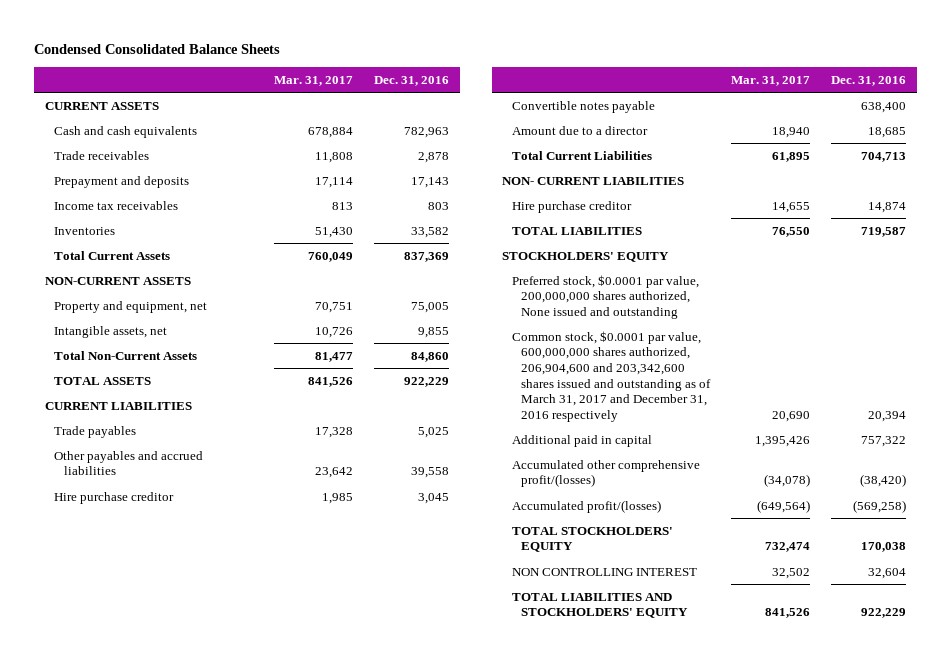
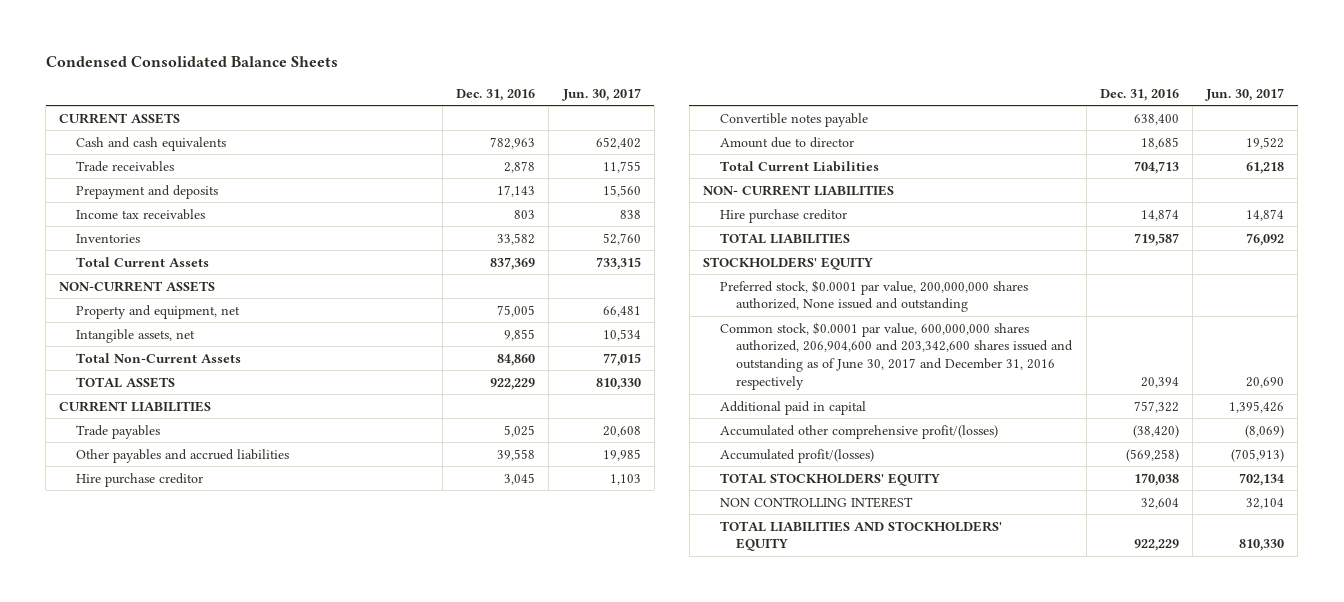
[273,75,353,86] Mar. 31, 2017 -> none
none -> [561,87,641,101] Jun. 30, 2017
[511,125,648,135] Amount due to a director -> [719,136,854,148] Amount due to director
[511,330,712,422] Common stock, $0.0001 par value, 600,000,000 shares authorized, 206,904,600 and 203,342,600 shares issued and outstanding as of March 31, 2017 and December 31, 2016 respectively -> [719,321,1074,391] Common stock, $0.0001 par value, 600,000,000 shares authorized, 206,904,600 and 203,342,600 shares issued and outstanding as of June 30, 2017 and December 31, 2016 respectively

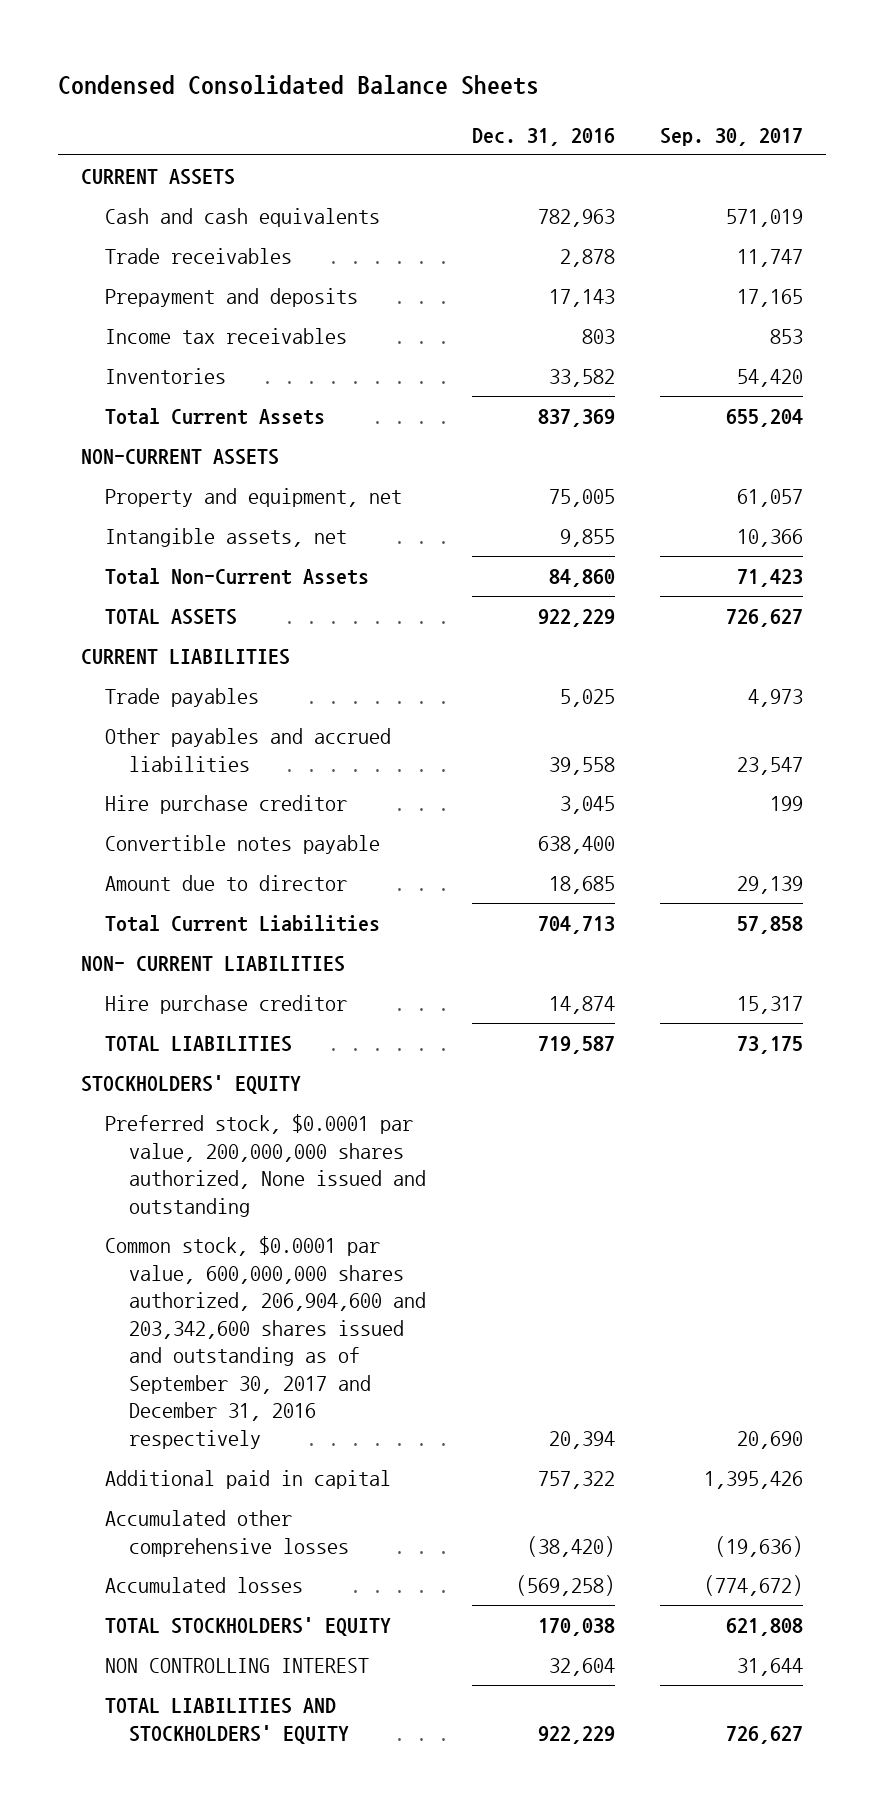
[561,87,641,101] Jun. 30, 2017 -> none
none -> [660,128,804,147] Sep. 30, 2017
[719,321,1074,391] Common stock, $0.0001 par value, 600,000,000 shares authorized, 206,904,600 and 203,342,600 shares issued and outstanding as of June 30, 2017 and December 31, 2016 respectively -> [105,1235,426,1449] Common stock, $0.0001 par value, 600,000,000 shares authorized, 206,904,600 and 203,342,600 shares issued and outstanding as of September 30, 2017 and December 31, 2016 respectively
[719,424,998,439] Accumulated other comprehensive profit/(losses) -> [105,1509,349,1557] Accumulated other comprehensive losses
[719,448,874,463] Accumulated profit/(losses) -> [105,1576,304,1593] Accumulated losses

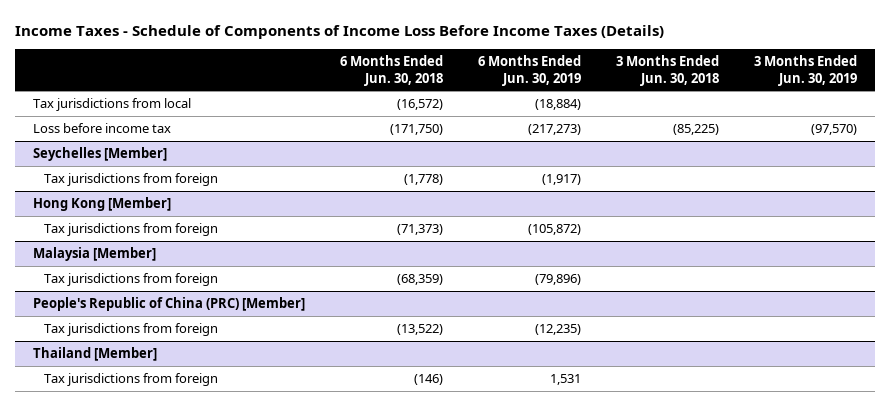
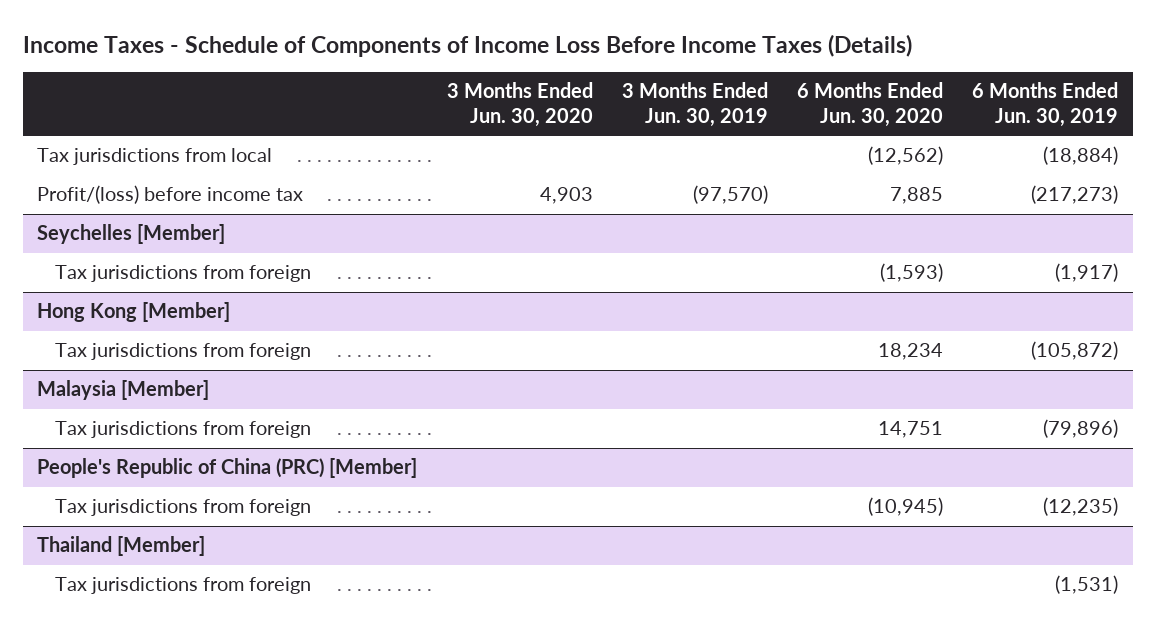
[339,54,443,86] 6 Months Ended Jun. 30, 2018 -> none
[616,54,720,86] 3 Months Ended Jun. 30, 2018 -> none
none -> [446,82,593,127] 3 Months Ended Jun. 30, 2020
none -> [797,82,944,127] 6 Months Ended Jun. 30, 2020
[32,123,171,134] Loss before income tax -> [37,185,304,205] Profit/(loss) before income tax
[549,374,581,386] 1,531 -> [1055,575,1119,595] (1,531)

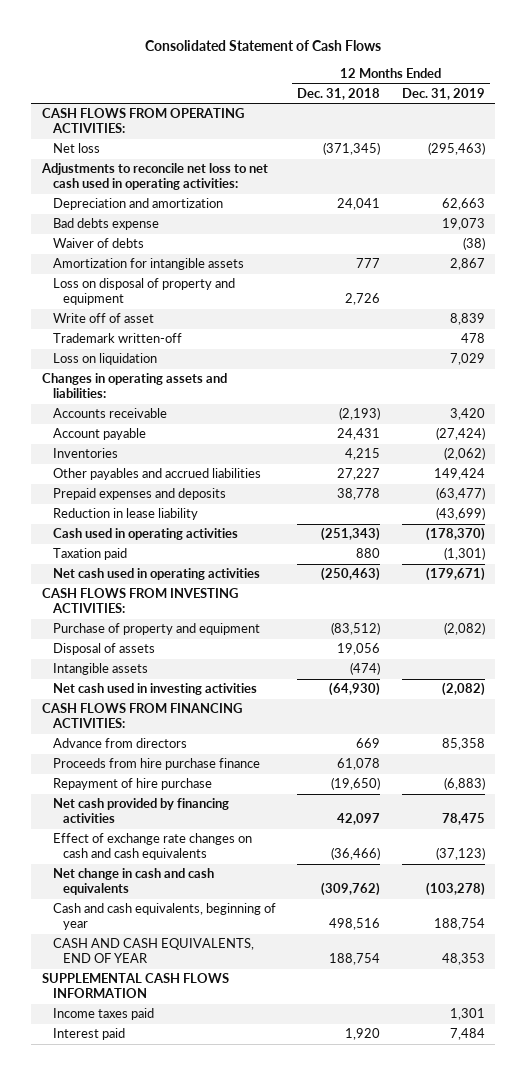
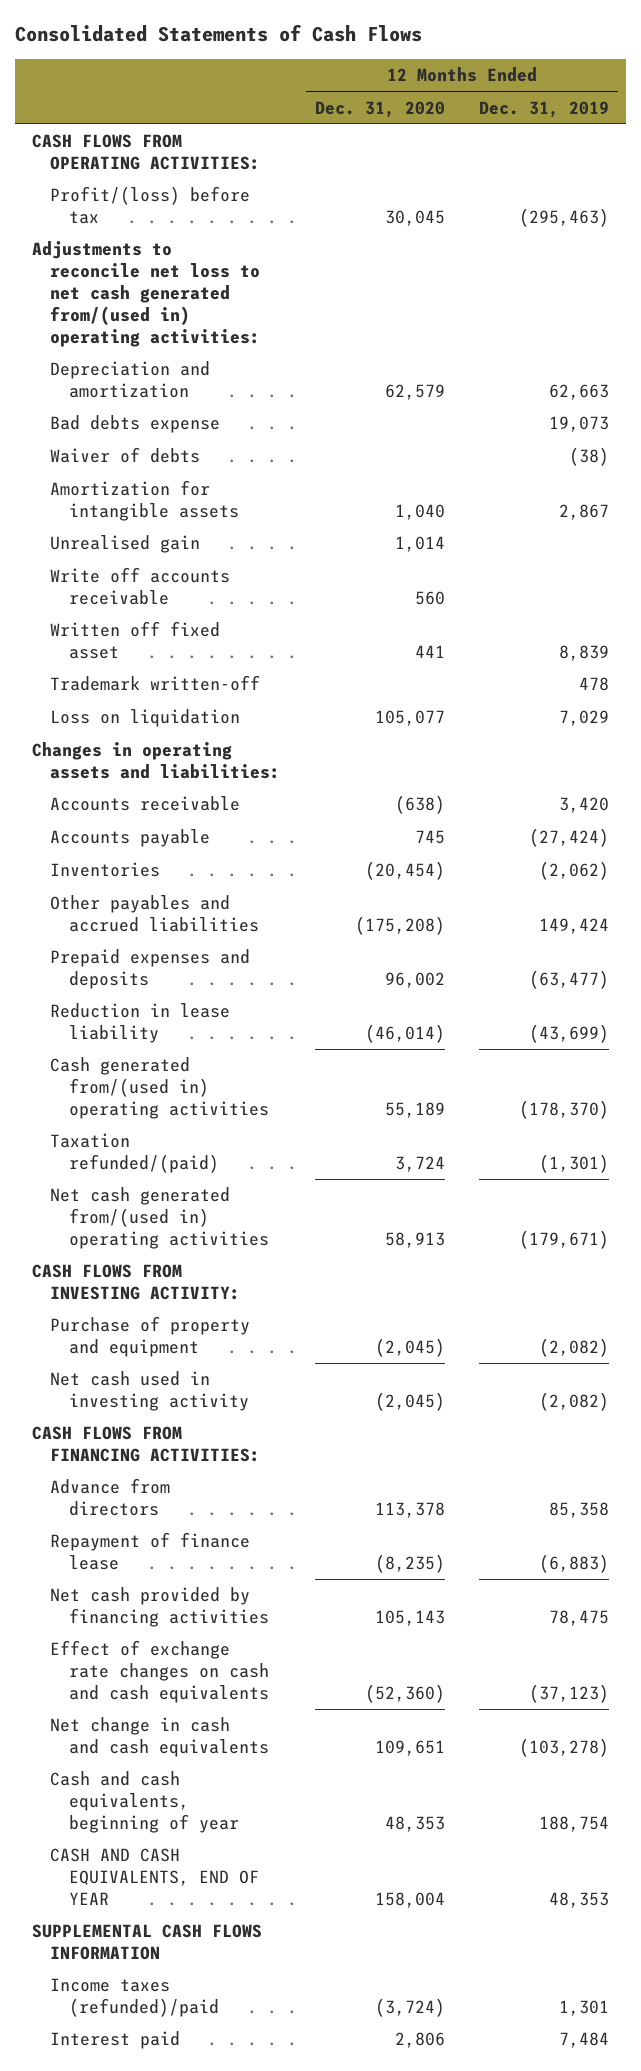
[145,39,382,51] Consolidated Statement of Cash Flows -> [14,24,422,43] Consolidated Statements of Cash Flows
[297,87,381,100] Dec. 31, 2018 -> none
none -> [314,100,445,118] Dec. 31, 2020
[52,143,100,154] Net loss -> [50,186,251,225] Profit/(loss) before tax
[41,163,269,191] Adjustments to reconcile net loss to net cash used in operating activities: -> [31,241,261,347] Adjustments to reconcile net loss to net cash generated from/(used in) operating activities:
[52,278,235,306] Loss on disposal of property and equipment -> none
none -> [50,535,201,554] Unrealised gain
none -> [50,567,231,606] Write off accounts receivable
[52,313,154,324] Write off of asset -> [50,621,221,660] Written off fixed asset
[52,428,146,441] Account payable -> [50,829,211,848] Accounts payable
[52,528,238,541] Cash used in operating activities -> [50,1057,269,1119] Cash generated from/(used in) operating activities
[52,548,127,561] Taxation paid -> [50,1133,219,1174] Taxation refunded/(paid)
[52,568,260,581] Net cash used in operating activities -> [50,1187,269,1249] Net cash generated from/(used in) operating activities
[42,588,239,614] CASH FLOWS FROM INVESTING ACTIVITIES: -> [31,1264,241,1301] CASH FLOWS FROM INVESTING ACTIVITY:
[52,643,155,656] Disposal of assets -> none
[52,663,148,676] Intangible assets -> none
[52,683,257,696] Net cash used in investing activities -> [50,1371,249,1412] Net cash used in investing activity
[52,758,260,771] Proceeds from hire purchase finance -> none
[52,778,212,791] Repayment of hire purchase -> [50,1532,251,1571] Repayment of finance lease
[52,1008,154,1021] Income taxes paid -> [50,1978,219,2018] Income taxes (refunded)/paid

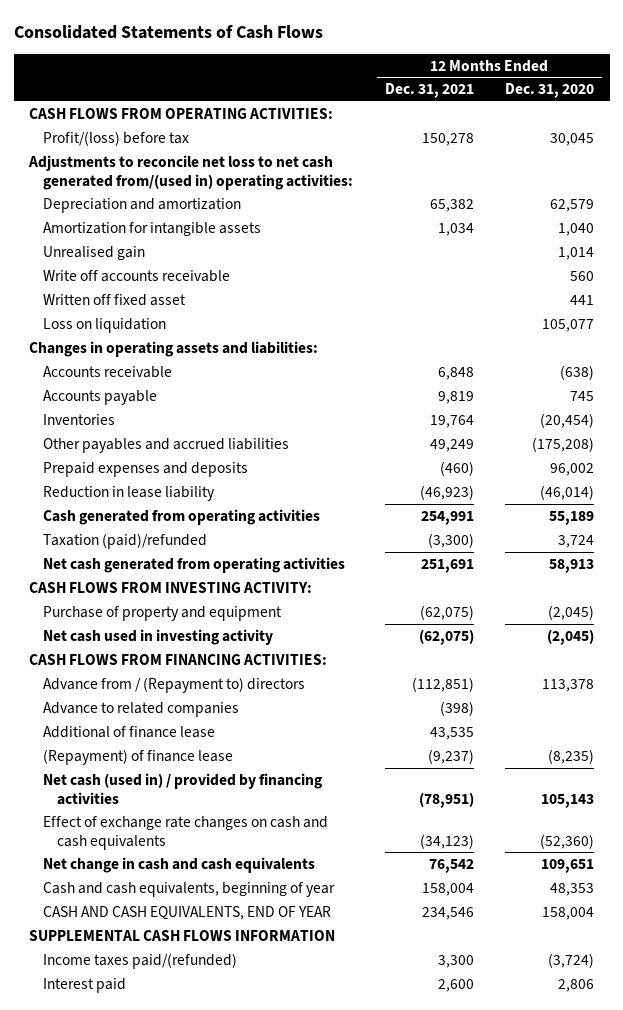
[479,100,610,118] Dec. 31, 2019 -> none
none -> [384,83,474,99] Dec. 31, 2021
[50,415,221,434] Bad debts expense -> none
[50,447,201,464] Waiver of debts -> none
[50,675,261,692] Trademark written-off -> none
[50,1057,269,1119] Cash generated from/(used in) operating activities -> [43,508,321,525] Cash generated from operating activities
[50,1133,219,1174] Taxation refunded/(paid) -> [43,532,208,549] Taxation (paid)/refunded
[50,1187,269,1249] Net cash generated from/(used in) operating activities -> [43,556,346,573] Net cash generated from operating activities
[50,1478,171,1517] Advance from directors -> [43,676,306,693] Advance from / (Repayment to) directors
none -> [43,701,240,717] Advance to related companies
none -> [43,725,216,738] Additional of finance lease
[50,1532,251,1571] Repayment of finance lease -> [43,748,234,765] (Repayment) of finance lease
[50,1587,269,1628] Net cash provided by financing activities -> [43,772,324,805] Net cash (used in) / provided by financing activities
[50,1978,219,2018] Income taxes (refunded)/paid -> [43,952,238,969] Income taxes paid/(refunded)

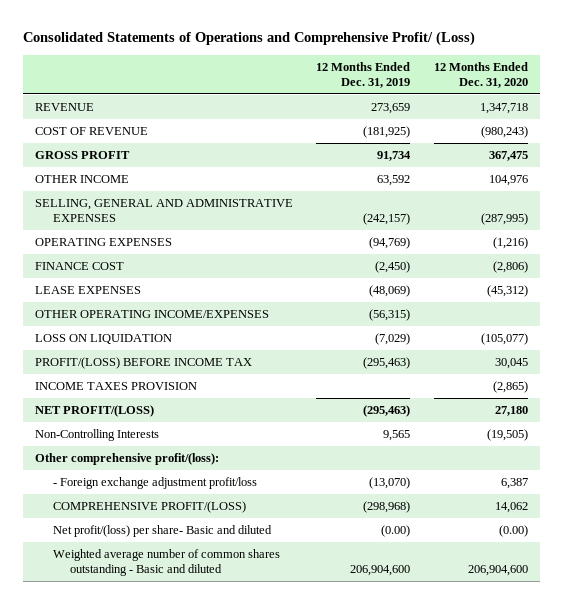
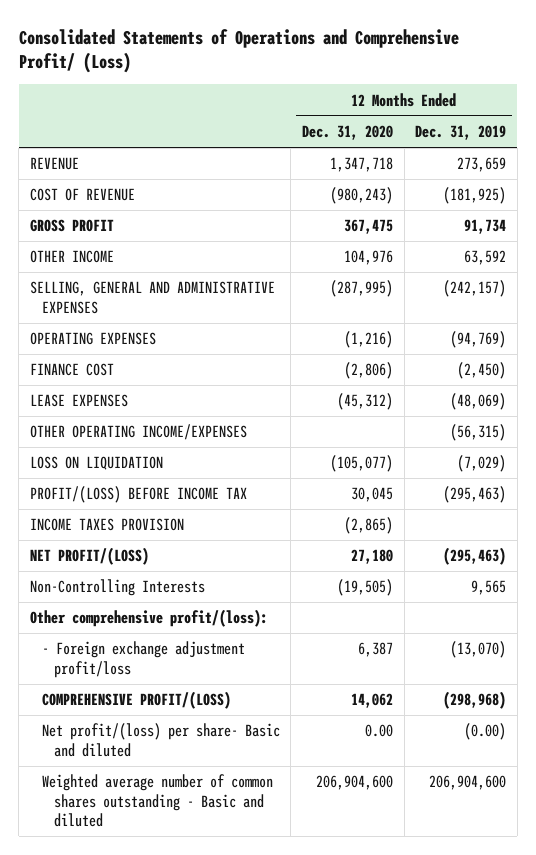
[498,524,528,537] (0.00) -> [365,724,394,738] 0.00

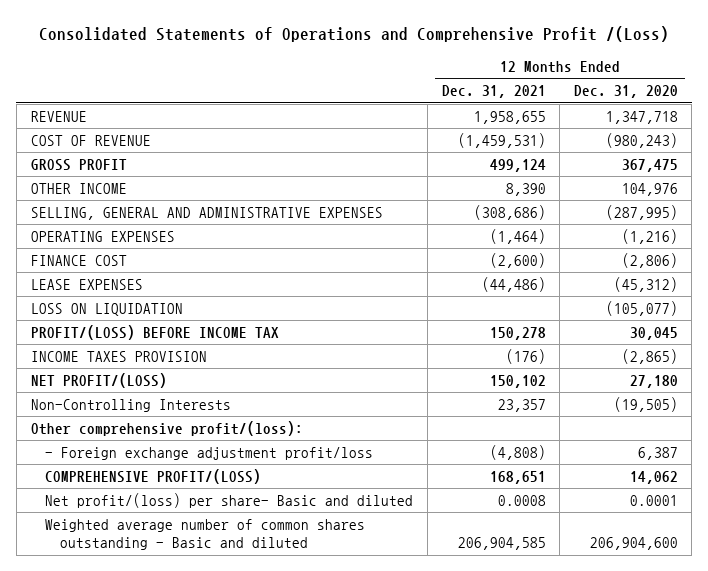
[18,28,459,74] Consolidated Statements of Operations and Comprehensive Profit/ (Loss) -> [39,26,670,43] Consolidated Statements of Operations and Comprehensive Profit /(Loss)
[415,124,507,140] Dec. 31, 2019 -> none
none -> [441,85,546,99] Dec. 31, 2021
[29,424,247,441] OTHER OPERATING INCOME/EXPENSES -> none
[365,724,394,738] 0.00 -> [629,494,678,506] 0.0001

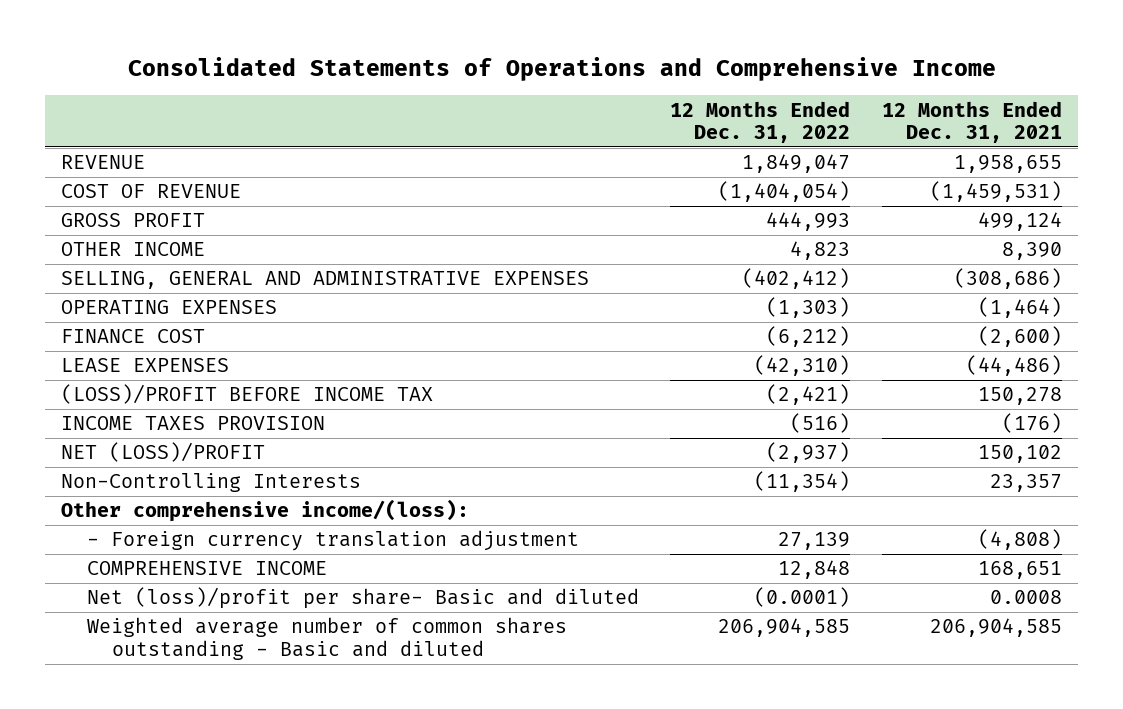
[39,26,670,43] Consolidated Statements of Operations and Comprehensive Profit /(Loss) -> [127,56,996,81] Consolidated Statements of Operations and Comprehensive Income
[573,85,678,99] Dec. 31, 2020 -> none
none -> [670,100,851,144] 12 Months Ended Dec. 31, 2022
[30,302,183,316] LOSS ON LIQUIDATION -> none
[30,324,279,340] PROFIT/(LOSS) BEFORE INCOME TAX -> [61,384,434,405] (LOSS)/PROFIT BEFORE INCOME TAX
[30,372,167,388] NET PROFIT/(LOSS) -> [61,442,266,463] NET (LOSS)/PROFIT
[30,420,303,436] Other comprehensive profit/(loss): -> [61,499,470,523] Other comprehensive income/(loss):
[45,446,374,460] - Foreign exchange adjustment profit/loss -> [86,530,579,552] - Foreign currency translation adjustment
[45,468,262,484] COMPREHENSIVE PROFIT/(LOSS) -> [86,561,327,576] COMPREHENSIVE INCOME
[45,492,414,508] Net profit/(loss) per share- Basic and diluted -> [86,587,639,610] Net (loss)/profit per share- Basic and diluted

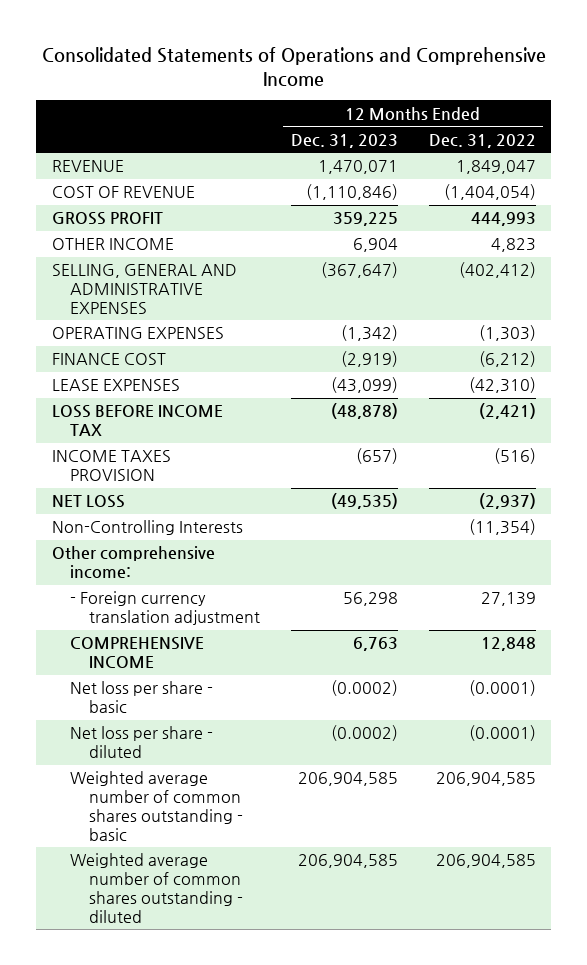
[882,100,1063,144] 12 Months Ended Dec. 31, 2021 -> none
none -> [290,133,398,148] Dec. 31, 2023
[61,384,434,405] (LOSS)/PROFIT BEFORE INCOME TAX -> [51,405,223,437] LOSS BEFORE INCOME TAX
[61,442,266,463] NET (LOSS)/PROFIT -> [51,495,125,509] NET LOSS
[61,499,470,523] Other comprehensive income/(loss): -> [51,546,215,580] Other comprehensive income:
[86,587,639,610] Net (loss)/profit per share- Basic and diluted -> [70,681,214,714] Net loss per share - basic
none -> [70,726,214,759] Net loss per share - diluted
[86,617,567,661] Weighted average number of common shares outstanding - Basic and diluted -> [70,771,244,841] Weighted average number of common shares outstanding - basic
none -> [70,853,244,923] Weighted average number of common shares outstanding - diluted

